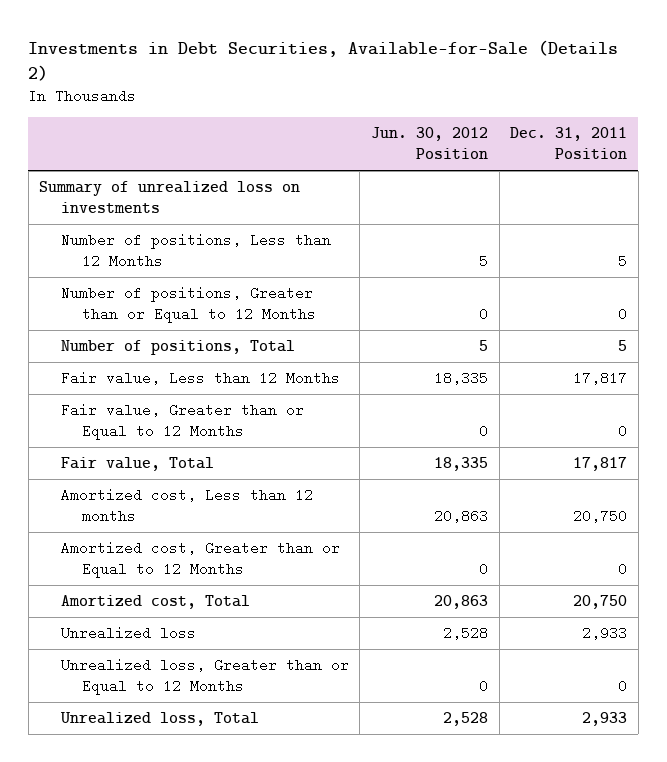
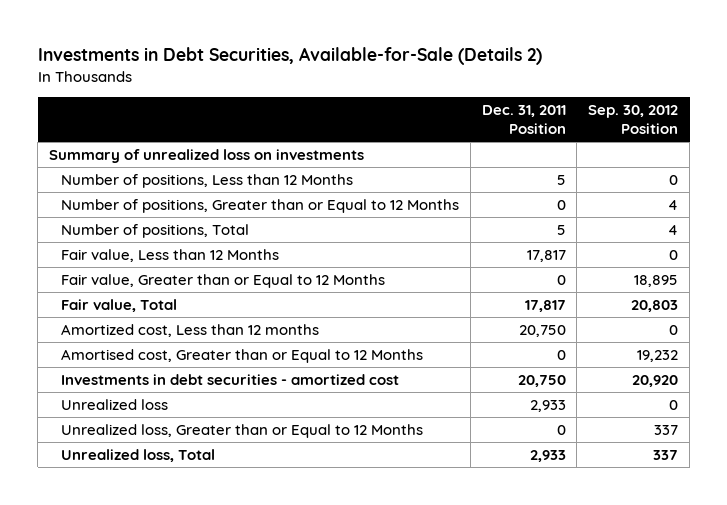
[371,127,489,160] Jun. 30, 2012 Position -> none
none -> [588,104,679,134] Sep. 30, 2012 Position
[60,540,340,578] Amortized cost, Greater than or Equal to 12 Months -> [60,348,423,363] Amortised cost, Greater than or Equal to 12 Months
[60,594,250,609] Amortized cost, Total -> [60,373,399,385] Investments in debt securities - amortized cost

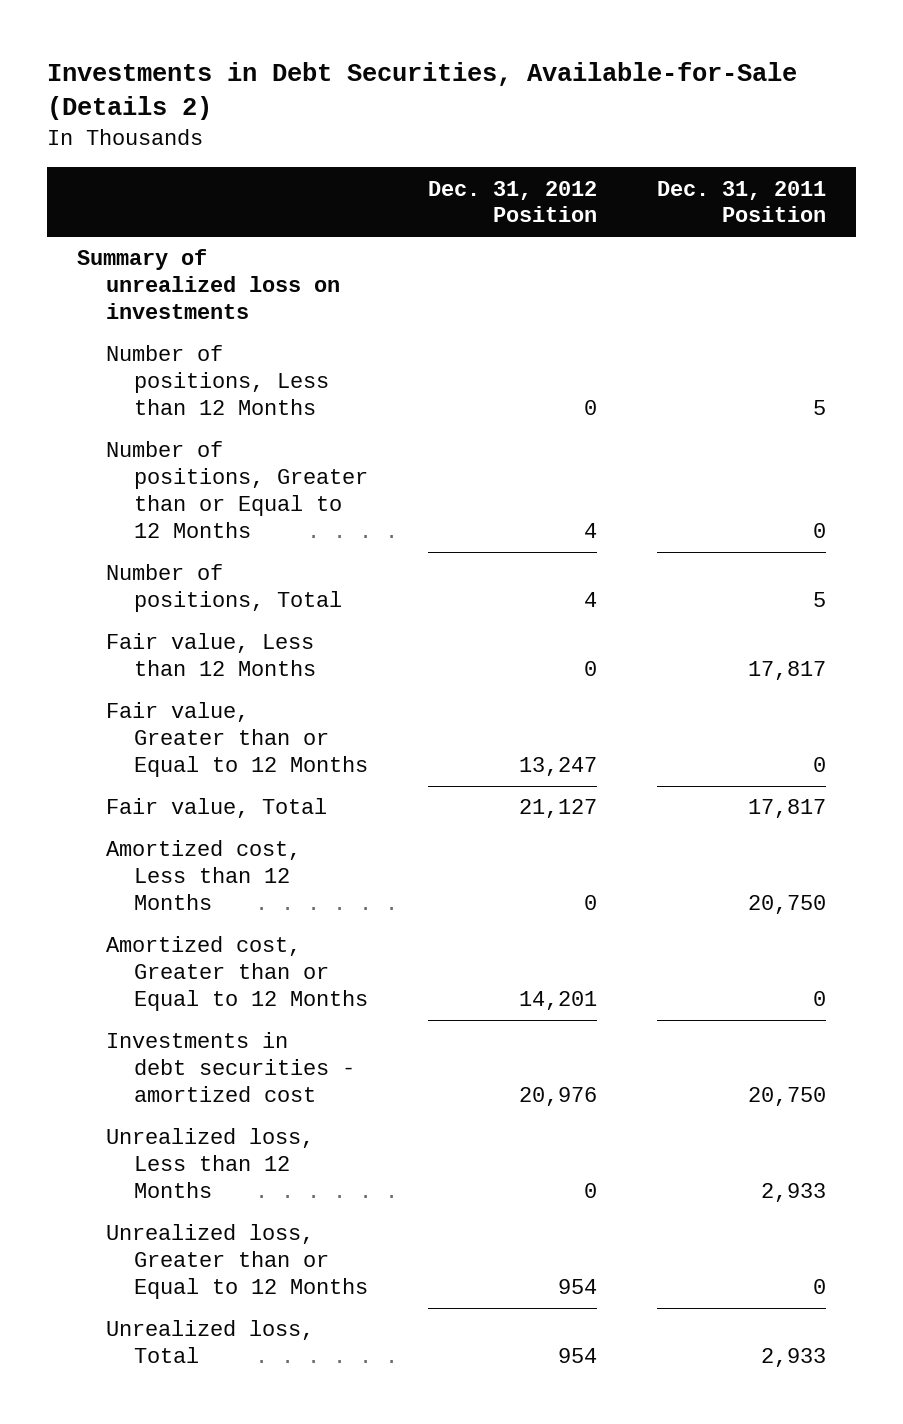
[588,104,679,134] Sep. 30, 2012 Position -> none
none -> [428,180,598,223] Dec. 31, 2012 Position
[60,323,319,337] Amortized cost, Less than 12 months -> [105,840,301,911] Amortized cost, Less than 12 Months
[60,348,423,363] Amortised cost, Greater than or Equal to 12 Months -> [105,936,369,1012] Amortized cost, Greater than or Equal to 12 Months
[60,398,168,410] Unrealized loss -> [105,1128,314,1199] Unrealized loss, Less than 12 Months

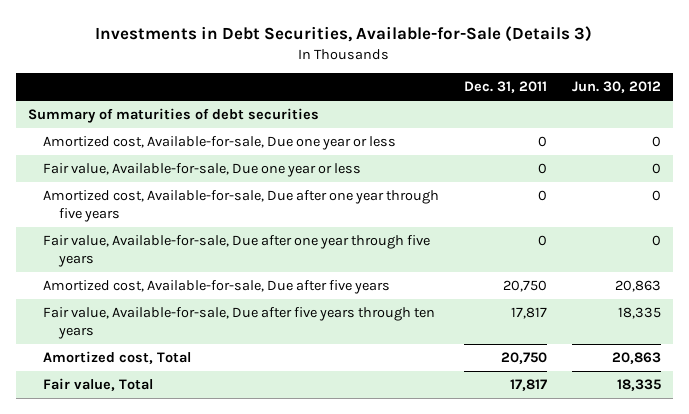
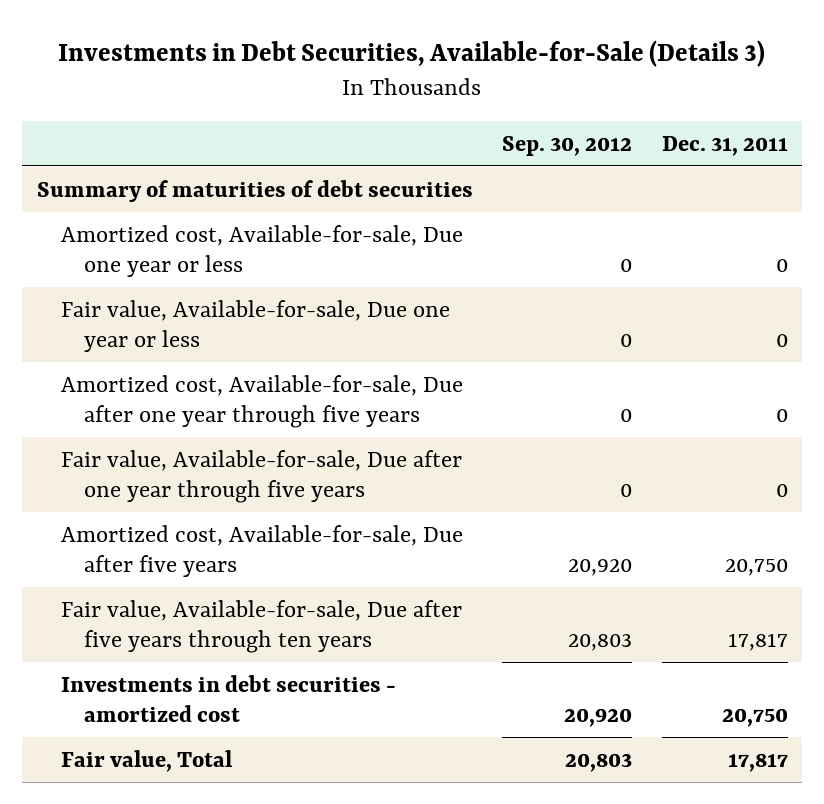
[571,81,661,94] Jun. 30, 2012 -> none
none -> [502,135,633,156] Sep. 30, 2012
[43,351,192,365] Amortized cost, Total -> [60,674,396,722] Investments in debt securities - amortized cost

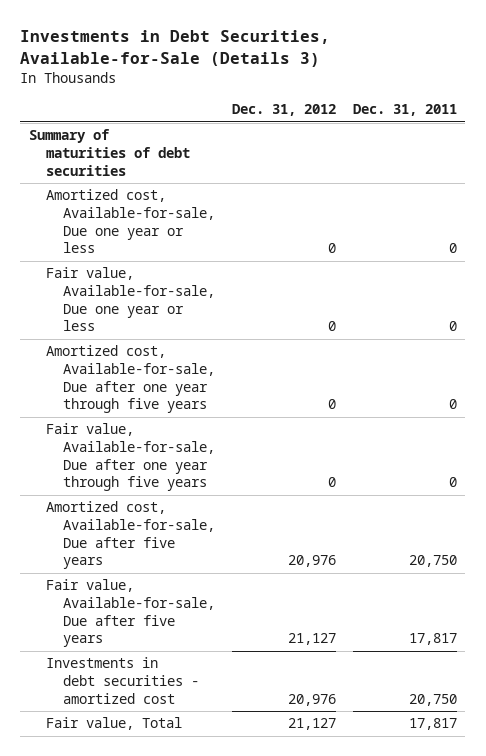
[502,135,633,156] Sep. 30, 2012 -> none
none -> [232,104,337,117] Dec. 31, 2012
[60,599,462,653] Fair value, Available-for-sale, Due after five years through ten years -> [46,579,216,648] Fair value, Available-for-sale, Due after five years

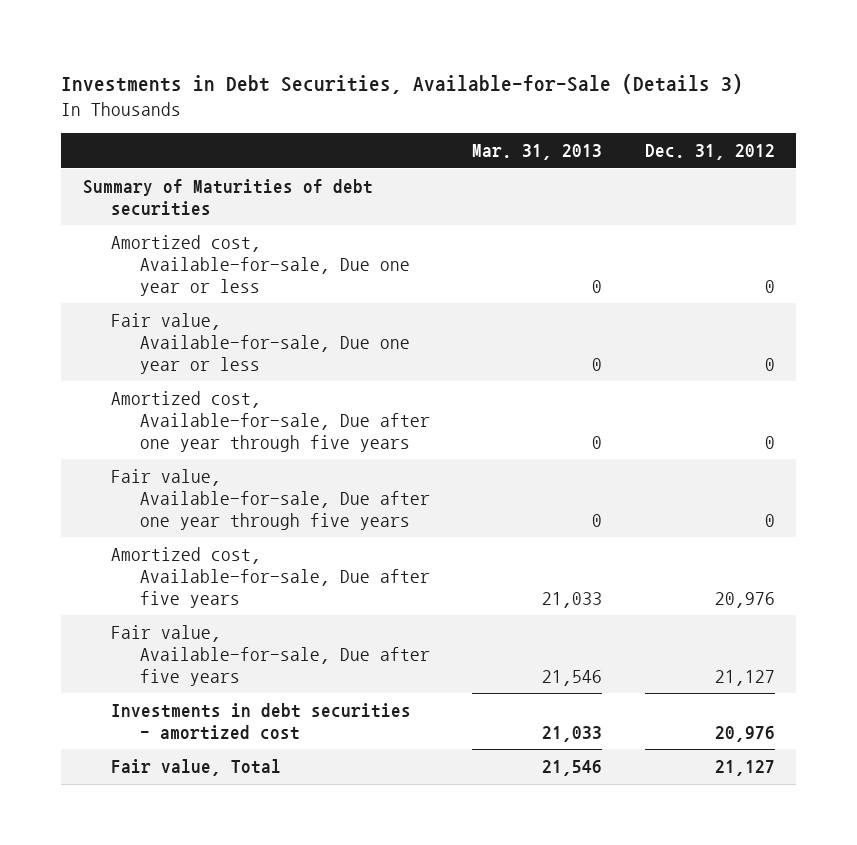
[352,104,457,117] Dec. 31, 2011 -> none
none -> [472,144,603,161] Mar. 31, 2013
[28,129,191,176] Summary of maturities of debt securities -> [82,179,373,216] Summary of Maturities of debt securities

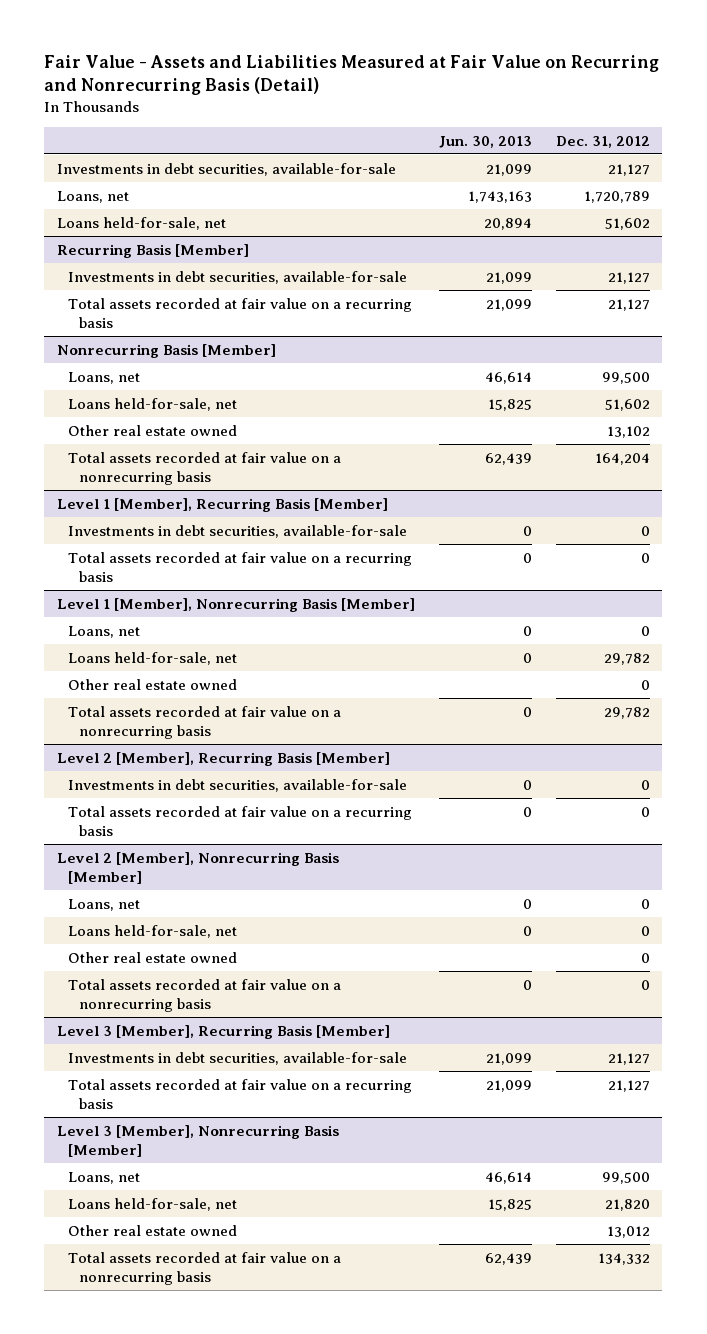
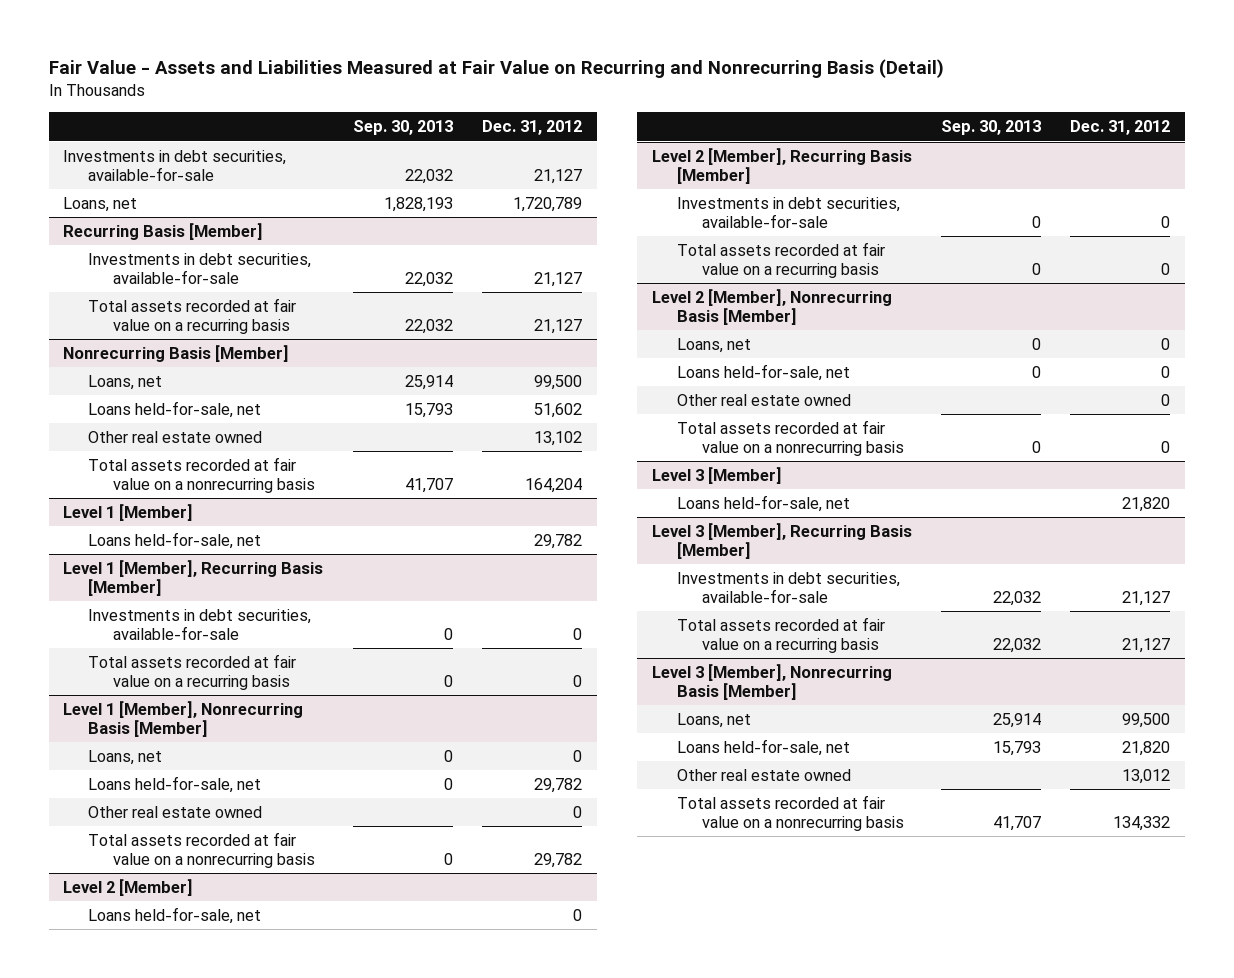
[438,135,532,148] Jun. 30, 2013 -> none
none -> [352,120,453,136] Sep. 30, 2013
[56,216,226,230] Loans held-for-sale, net -> none
none -> [63,503,194,521] Level 1 [Member]
none -> [88,531,262,549] Loans held-for-sale, net
none -> [63,878,194,896] Level 2 [Member]
none -> [88,906,262,924] Loans held-for-sale, net
none -> [651,466,782,484] Level 3 [Member]
none -> [676,494,850,512] Loans held-for-sale, net

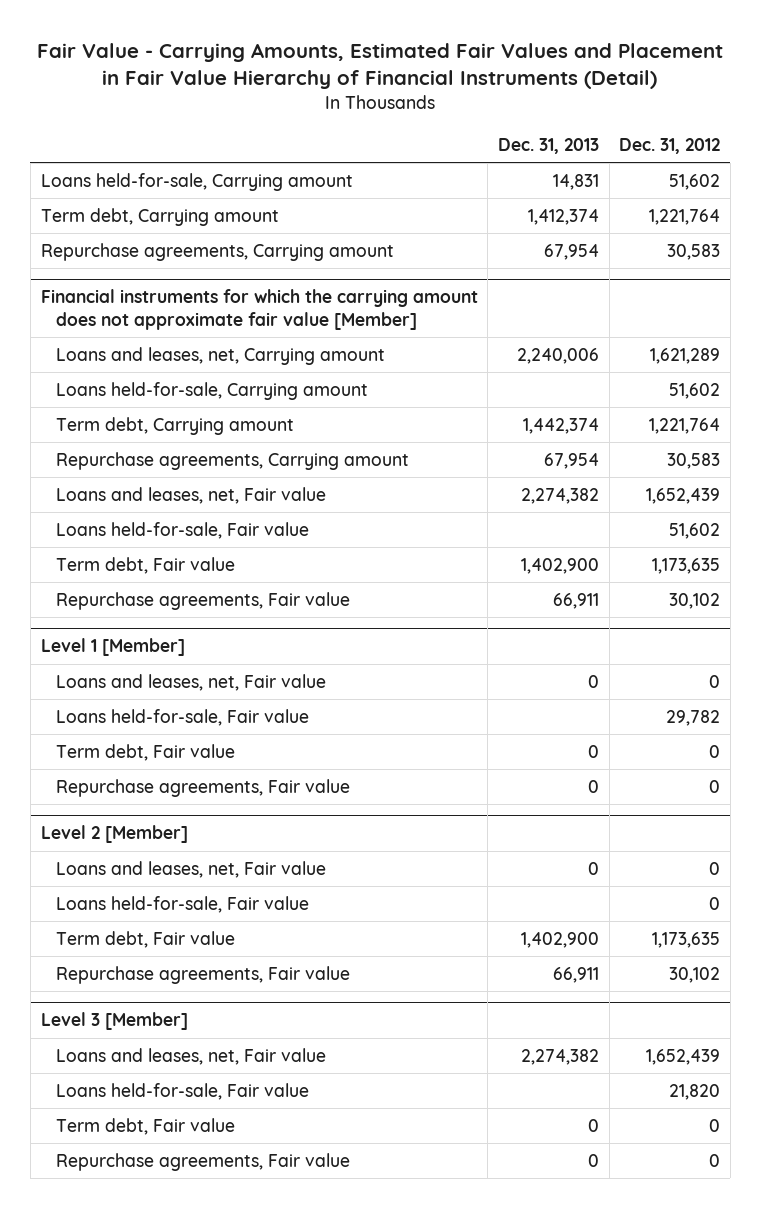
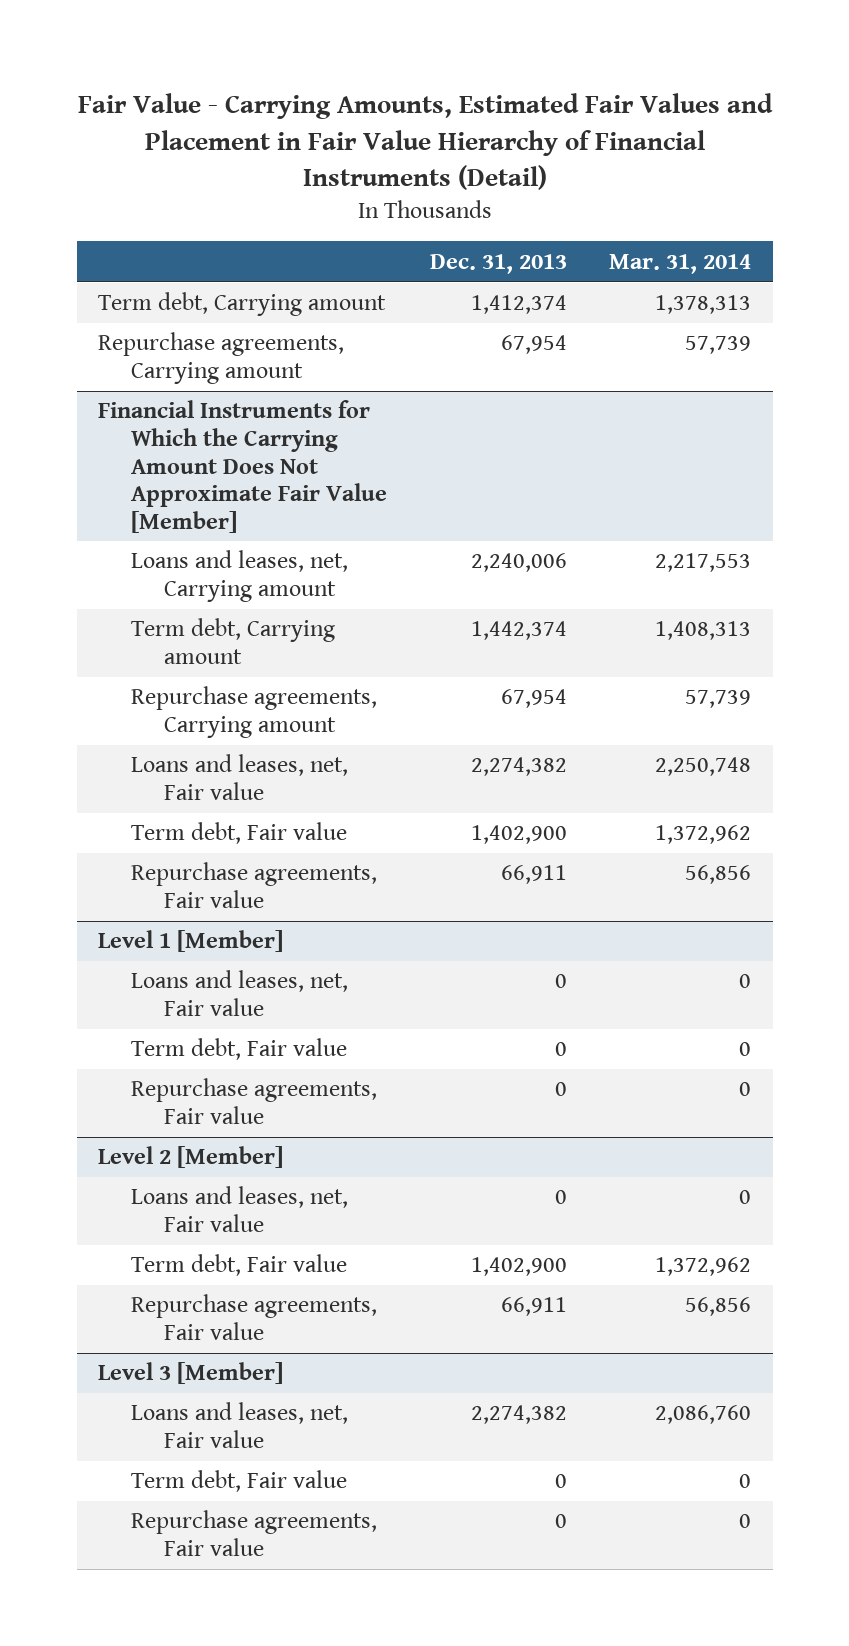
[619,137,721,154] Dec. 31, 2012 -> none
none -> [609,253,752,274] Mar. 31, 2014
[40,172,353,191] Loans held-for-sale, Carrying amount -> none
[40,289,478,330] Financial instruments for which the carrying amount does not approximate fair value [Member] -> [97,400,388,533] Financial Instruments for Which the Carrying Amount Does Not Approximate Fair Value [Member]
[56,381,369,400] Loans held-for-sale, Carrying amount -> none
[56,521,310,539] Loans held-for-sale, Fair value -> none
[56,708,310,726] Loans held-for-sale, Fair value -> none
[56,895,310,913] Loans held-for-sale, Fair value -> none
[56,1082,310,1100] Loans held-for-sale, Fair value -> none

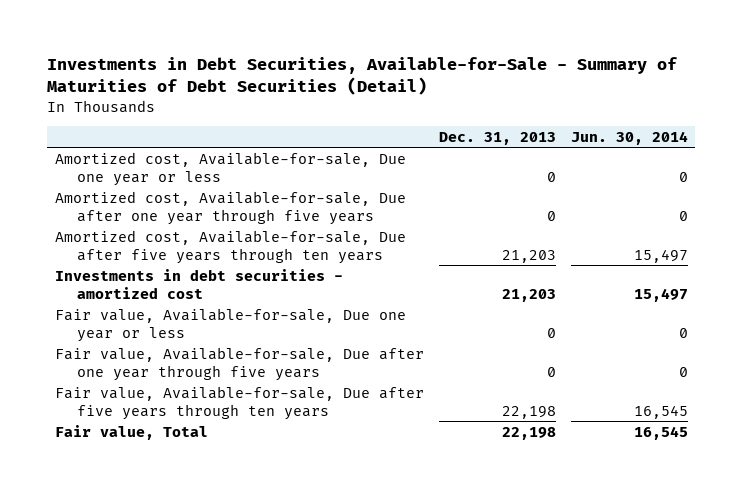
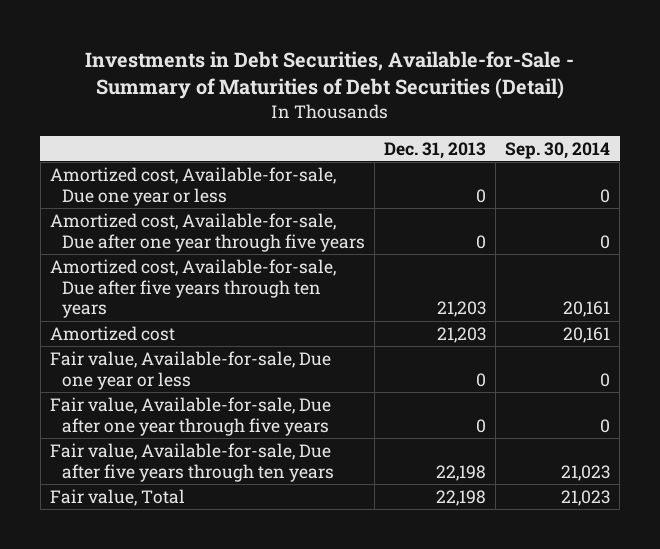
[570,130,688,145] Jun. 30, 2014 -> none
none -> [505,141,611,159] Sep. 30, 2014
[54,268,343,299] Investments in debt securities - amortized cost -> [49,326,175,342] Amortized cost

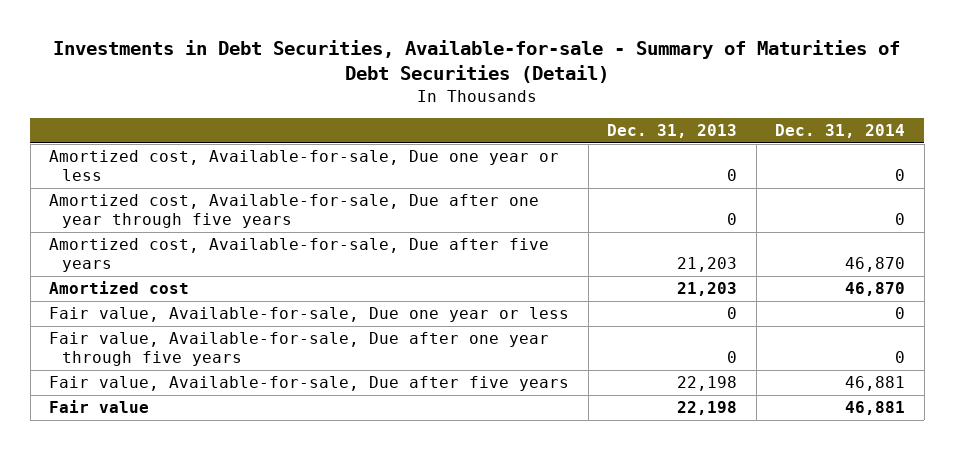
[84,51,574,100] Investments in Debt Securities, Available-for-Sale - Summary of Maturities of Debt Securities (Detail) -> [53,40,901,84] Investments in Debt Securities, Available-for-sale - Summary of Maturities of Debt Securities (Detail)
[505,141,611,159] Sep. 30, 2014 -> none
none -> [775,124,906,139] Dec. 31, 2014
[49,259,336,319] Amortized cost, Available-for-sale, Due after five years through ten years -> [49,238,550,273] Amortized cost, Available-for-sale, Due after five years
[49,443,335,482] Fair value, Available-for-sale, Due after five years through ten years -> [49,376,570,392] Fair value, Available-for-sale, Due after five years
[49,489,185,507] Fair value, Total -> [49,400,150,414] Fair value

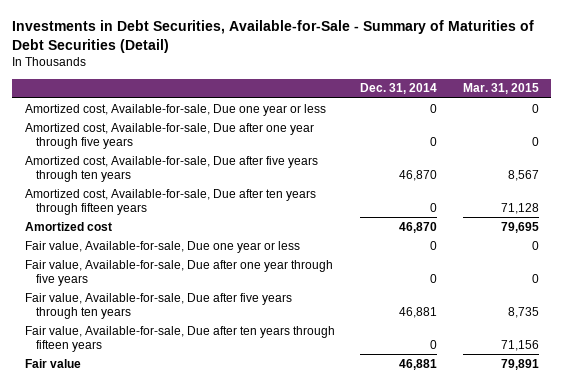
[53,40,901,84] Investments in Debt Securities, Available-for-sale - Summary of Maturities of Debt Securities (Detail) -> [11,19,534,53] Investments in Debt Securities, Available-for-Sale - Summary of Maturities of Debt Securities (Detail)
[607,124,738,139] Dec. 31, 2013 -> none
none -> [462,83,539,95] Mar. 31, 2015
[49,238,550,273] Amortized cost, Available-for-sale, Due after five years -> [24,155,318,182] Amortized cost, Available-for-sale, Due after five years through ten years
none -> [24,188,316,215] Amortized cost, Available-for-sale, Due after ten years through fifteen years
[49,376,570,392] Fair value, Available-for-sale, Due after five years -> [24,292,292,319] Fair value, Available-for-sale, Due after five years through ten years
none -> [24,325,335,352] Fair value, Available-for-sale, Due after ten years through fifteen years

